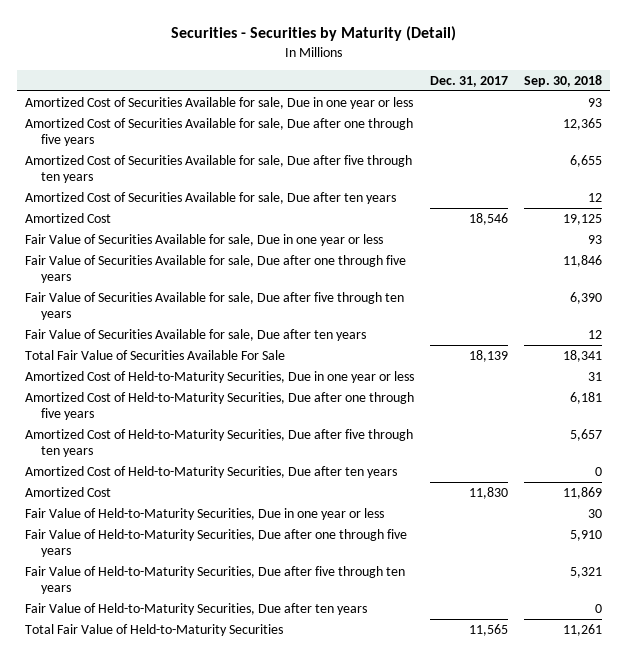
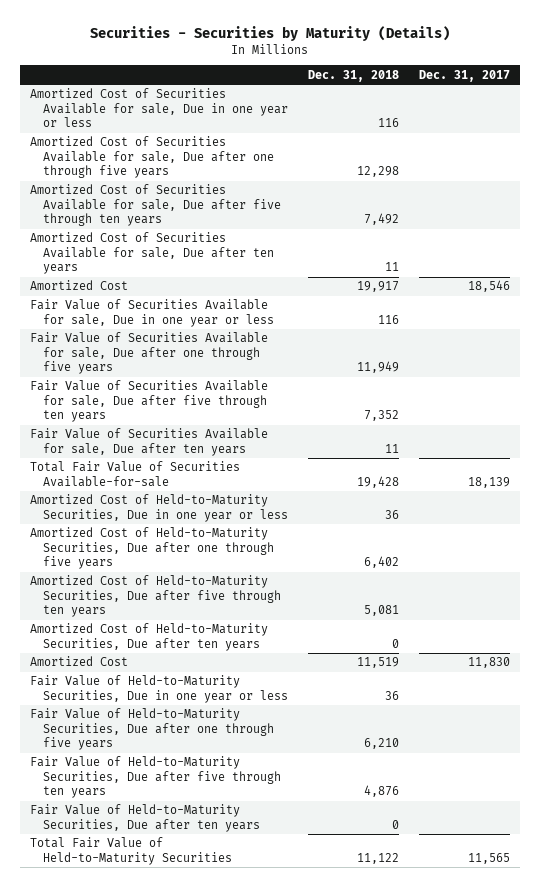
[170,26,456,42] Securities - Securities by Maturity (Detail) -> [89,25,450,41] Securities - Securities by Maturity (Details)
[524,74,603,87] Sep. 30, 2018 -> none
none -> [307,69,399,82] Dec. 31, 2018
[25,349,286,360] Total Fair Value of Securities Available For Sale -> [29,461,240,487] Total Fair Value of Securities Available-for-sale

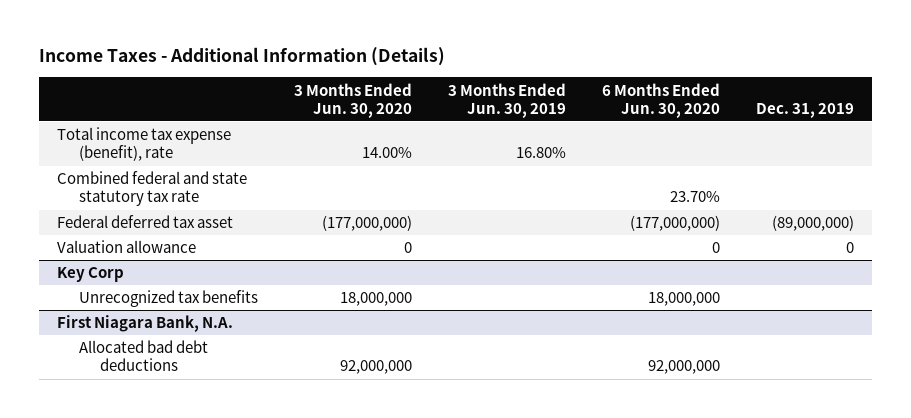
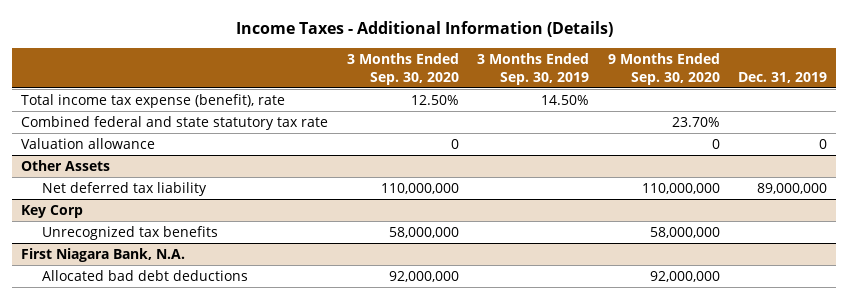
[293,82,412,118] 3 Months Ended Jun. 30, 2020 -> none
[447,82,566,118] 3 Months Ended Jun. 30, 2019 -> none
[601,82,720,118] 6 Months Ended Jun. 30, 2020 -> none
none -> [346,53,459,86] 3 Months Ended Sep. 30, 2020
none -> [477,53,590,86] 3 Months Ended Sep. 30, 2019
none -> [607,53,720,86] 9 Months Ended Sep. 30, 2020
[57,215,234,229] Federal deferred tax asset -> none
none -> [21,159,111,171] Other Assets
none -> [42,181,208,196] Net deferred tax liability

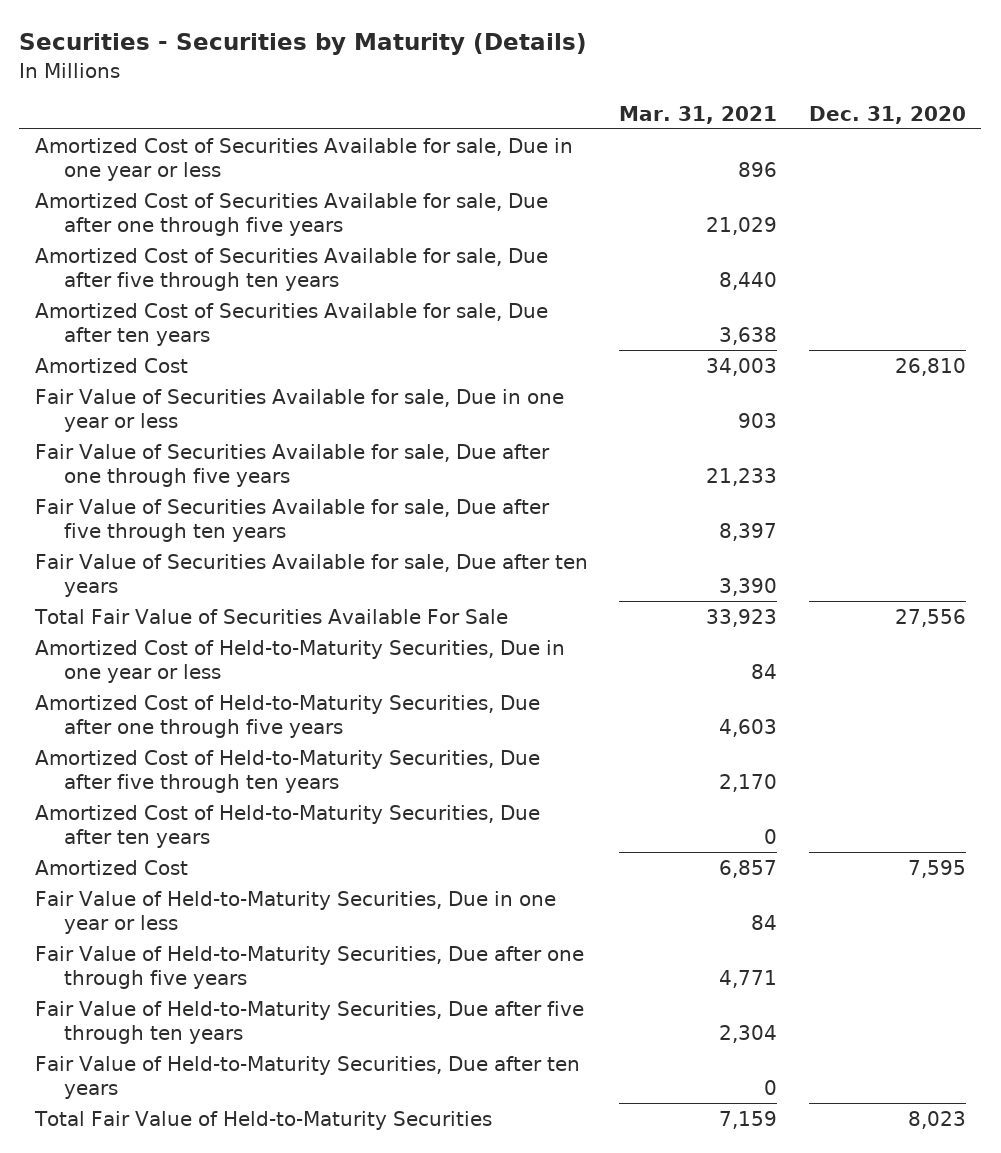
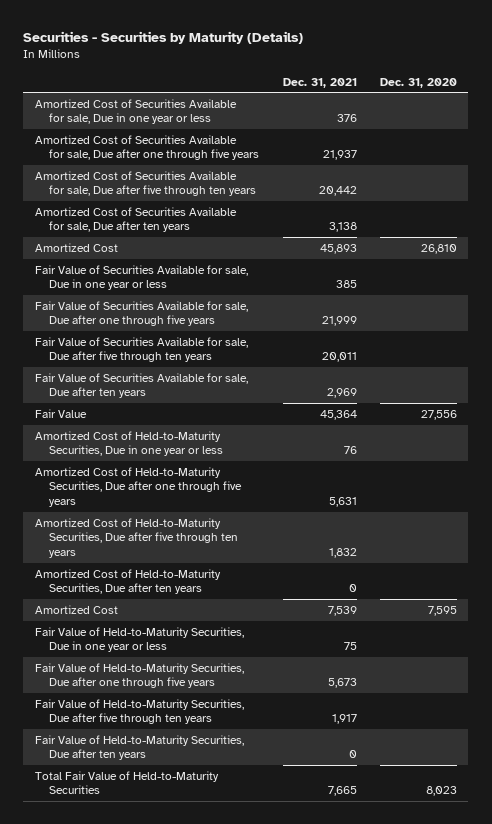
[619,105,778,124] Mar. 31, 2021 -> none
none -> [282,77,357,88] Dec. 31, 2021
[33,608,508,624] Total Fair Value of Securities Available For Sale -> [34,409,87,419] Fair Value

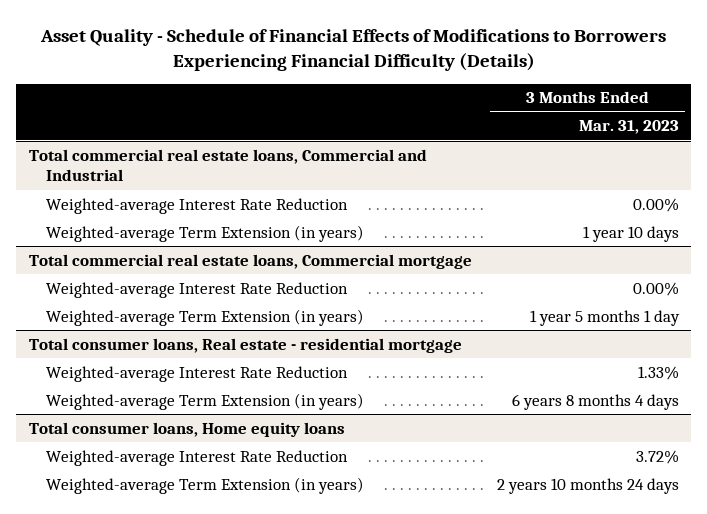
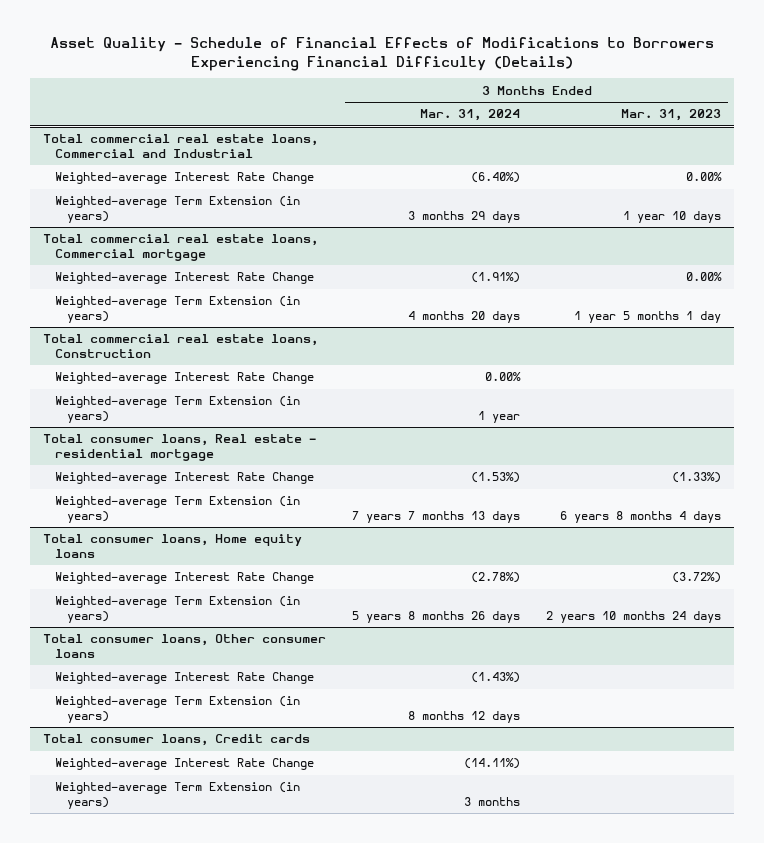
none -> [420,109,521,122] Mar. 31, 2024
[45,197,348,214] Weighted-average Interest Rate Reduction -> [54,172,314,185] Weighted-average Interest Rate Change
[45,281,348,298] Weighted-average Interest Rate Reduction -> [54,272,314,285] Weighted-average Interest Rate Change
none -> [42,334,318,359] Total commercial real estate loans, Construction
none -> [54,372,314,385] Weighted-average Interest Rate Change
none -> [54,396,300,424] Weighted-average Term Extension (in years)
[45,365,348,382] Weighted-average Interest Rate Reduction -> [54,472,314,485] Weighted-average Interest Rate Change
[637,365,679,380] 1.33% -> [672,472,722,484] (1.33%)
[45,449,348,466] Weighted-average Interest Rate Reduction -> [54,572,314,585] Weighted-average Interest Rate Change
[635,449,679,464] 3.72% -> [672,572,722,584] (3.72%)
none -> [42,634,326,659] Total consumer loans, Other consumer loans
none -> [54,672,314,685] Weighted-average Interest Rate Change
none -> [54,696,300,724] Weighted-average Term Extension (in years)
none -> [42,734,310,747] Total consumer loans, Credit cards
none -> [54,758,314,771] Weighted-average Interest Rate Change
none -> [54,782,300,810] Weighted-average Term Extension (in years)

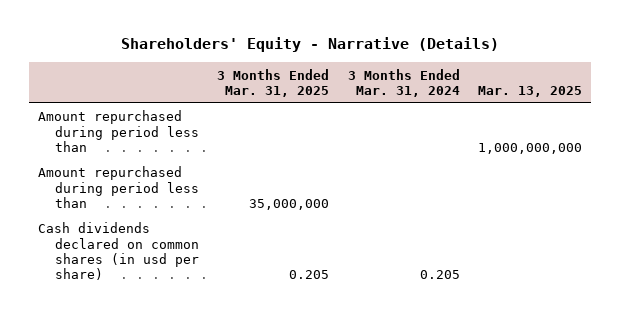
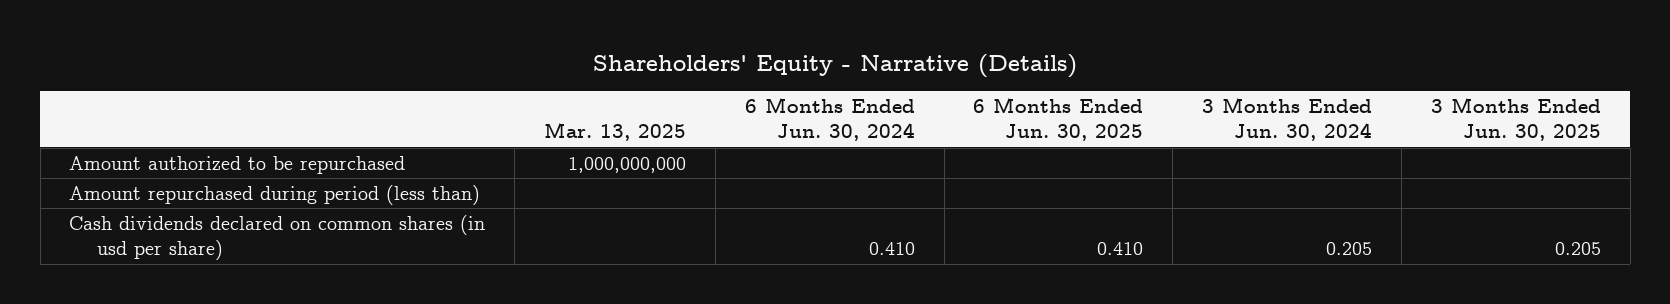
[217,68,330,97] 3 Months Ended Mar. 31, 2025 -> none
[347,68,460,97] 3 Months Ended Mar. 31, 2024 -> none
none -> [744,97,915,142] 6 Months Ended Jun. 30, 2024
none -> [973,97,1144,142] 6 Months Ended Jun. 30, 2025
none -> [1202,97,1373,142] 3 Months Ended Jun. 30, 2024
none -> [1430,97,1601,142] 3 Months Ended Jun. 30, 2025
[38,110,199,152] Amount repurchased during period less than -> [69,156,406,175] Amount authorized to be repurchased
[38,166,199,208] Amount repurchased during period less than -> [69,185,481,206] Amount repurchased during period (less than)

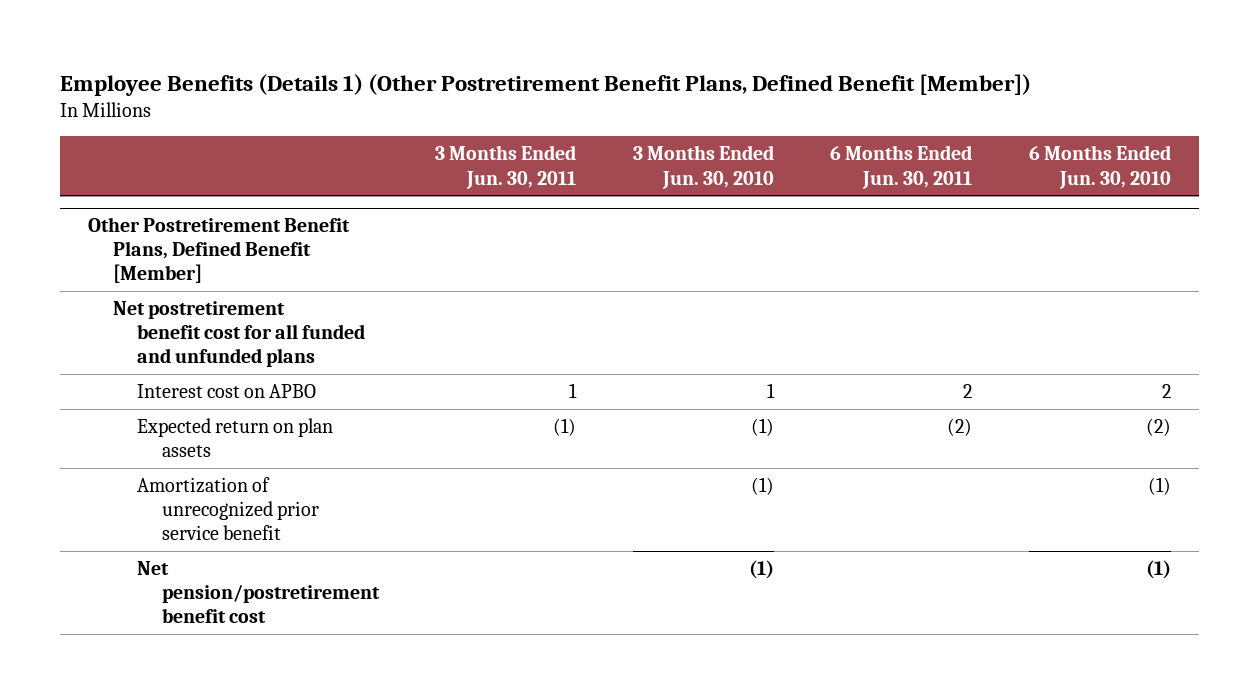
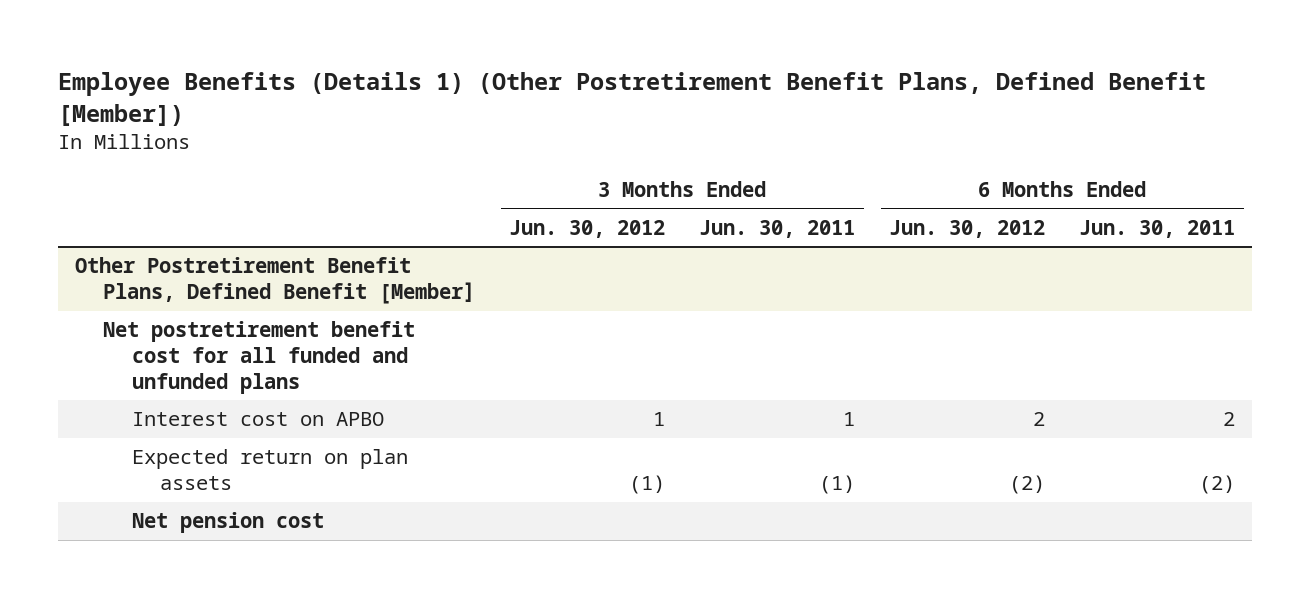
[632,145,774,189] 3 Months Ended Jun. 30, 2010 -> none
[1028,145,1171,189] 6 Months Ended Jun. 30, 2010 -> none
none -> [509,219,666,238] Jun. 30, 2012
none -> [889,219,1046,238] Jun. 30, 2012
[137,477,319,541] Amortization of unrecognized prior service benefit -> none
[137,561,380,624] Net pension/postretirement benefit cost -> [131,512,324,534] Net pension cost

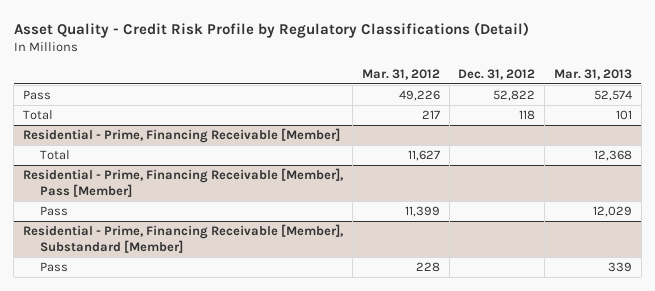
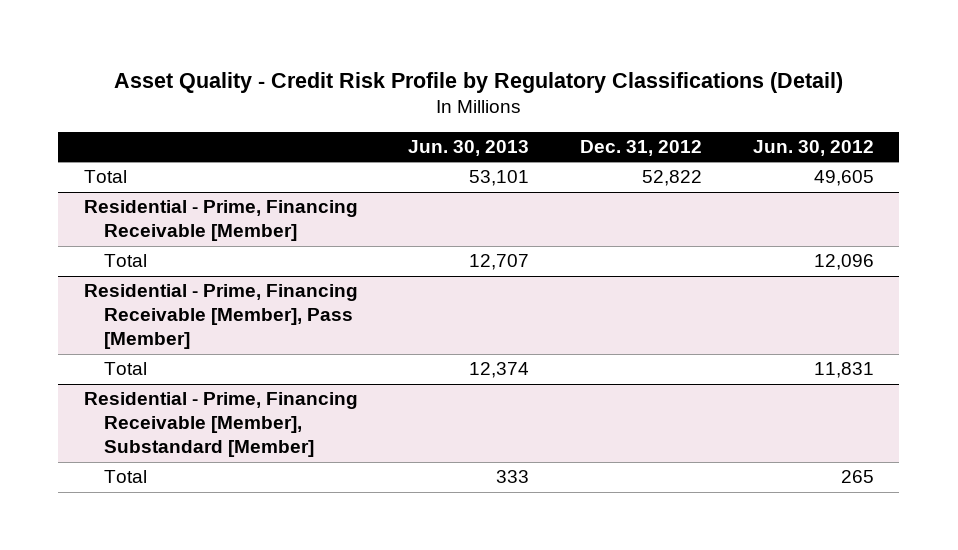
[361,68,440,80] Mar. 31, 2012 -> none
[554,68,633,80] Mar. 31, 2013 -> none
none -> [408,140,530,157] Jun. 30, 2013
none -> [752,140,874,157] Jun. 30, 2012
[22,110,53,121] Total -> none
[22,90,51,101] Pass -> [83,170,127,184] Total
[39,206,68,217] Pass -> [103,362,147,376] Total
[39,262,68,273] Pass -> [103,470,147,484] Total

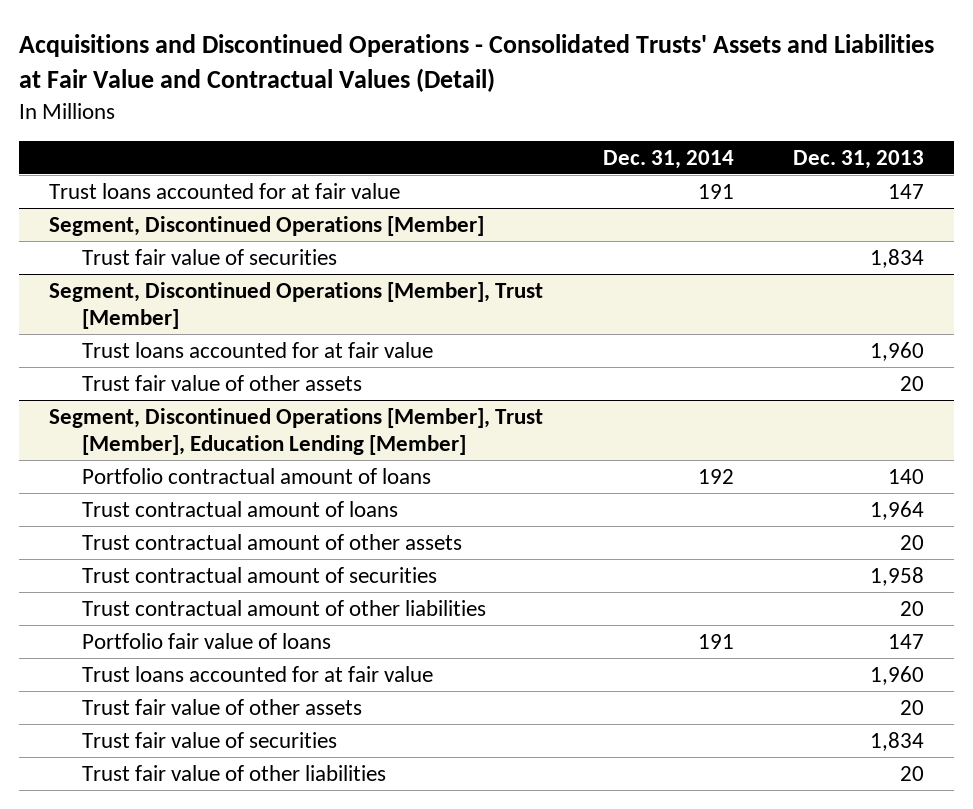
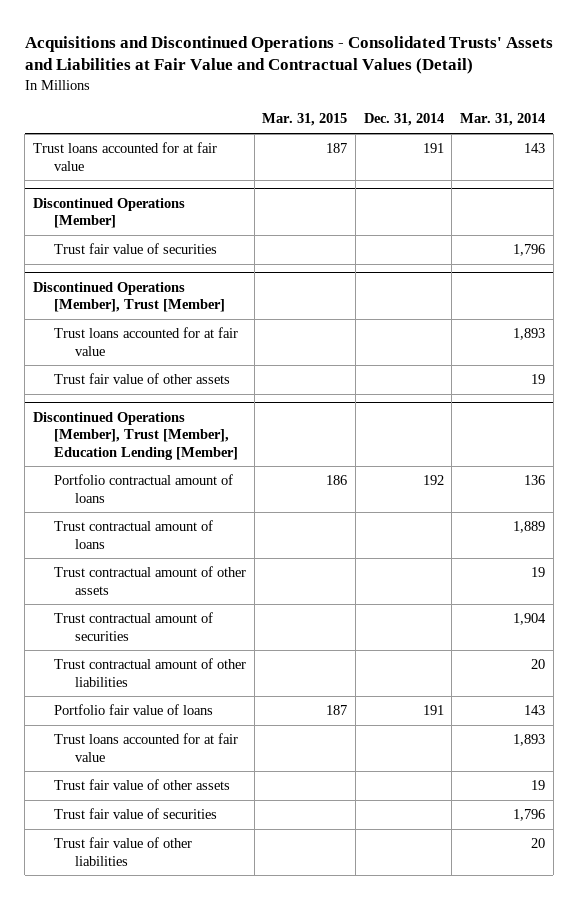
[793,149,925,169] Dec. 31, 2013 -> none
none -> [262,113,348,127] Mar. 31, 2015
none -> [459,113,545,127] Mar. 31, 2014
[48,215,484,236] Segment, Discontinued Operations [Member] -> [33,197,186,229] Discontinued Operations [Member]
[48,281,543,329] Segment, Discontinued Operations [Member], Trust [Member] -> [33,281,226,313] Discontinued Operations [Member], Trust [Member]
[48,407,543,455] Segment, Discontinued Operations [Member], Trust [Member], Education Lending [Member] -> [33,411,239,460] Discontinued Operations [Member], Trust [Member], Education Lending [Member]

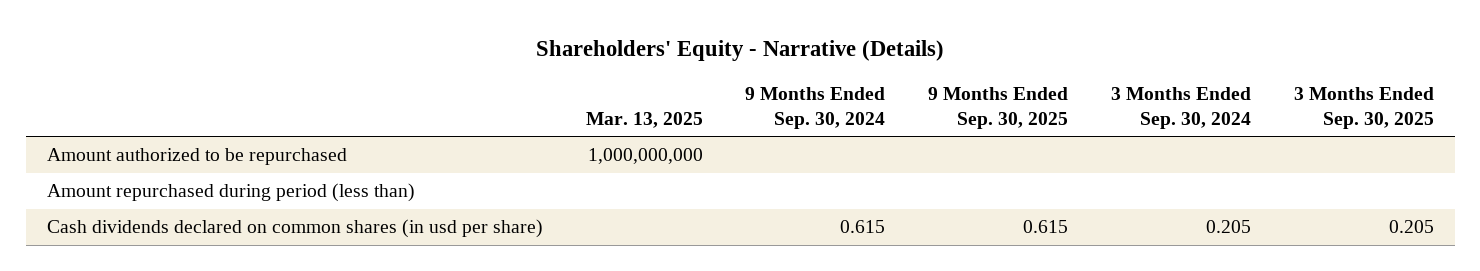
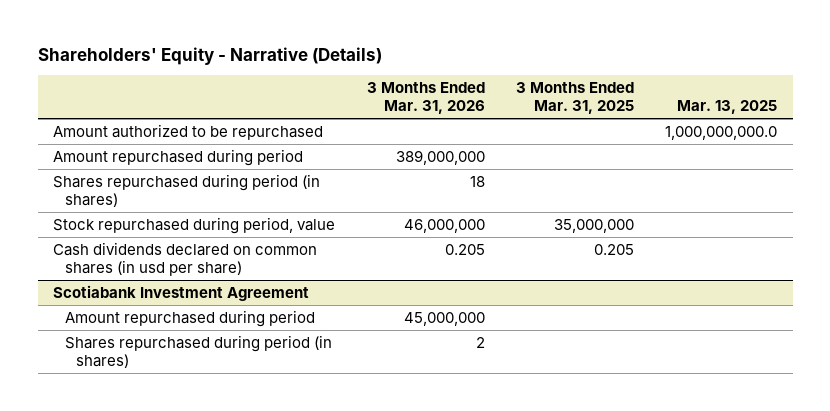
[745,86,886,129] 9 Months Ended Sep. 30, 2024 -> none
[928,86,1069,129] 9 Months Ended Sep. 30, 2025 -> none
[1110,86,1251,129] 3 Months Ended Sep. 30, 2024 -> none
[1293,86,1434,129] 3 Months Ended Sep. 30, 2025 -> none
none -> [366,82,485,115] 3 Months Ended Mar. 31, 2026
none -> [515,82,634,115] 3 Months Ended Mar. 31, 2025
[587,148,703,165] 1,000,000,000 -> [665,125,778,140] 1,000,000,000.0
[46,183,415,203] Amount repurchased during period (less than) -> [53,148,304,166] Amount repurchased during period
none -> [53,173,321,207] Shares repurchased during period (in shares)
none -> [53,216,336,234] Stock repurchased during period, value
none -> [53,284,310,301] Scotiabank Investment Agreement
none -> [64,309,315,327] Amount repurchased during period
none -> [64,334,332,368] Shares repurchased during period (in shares)

